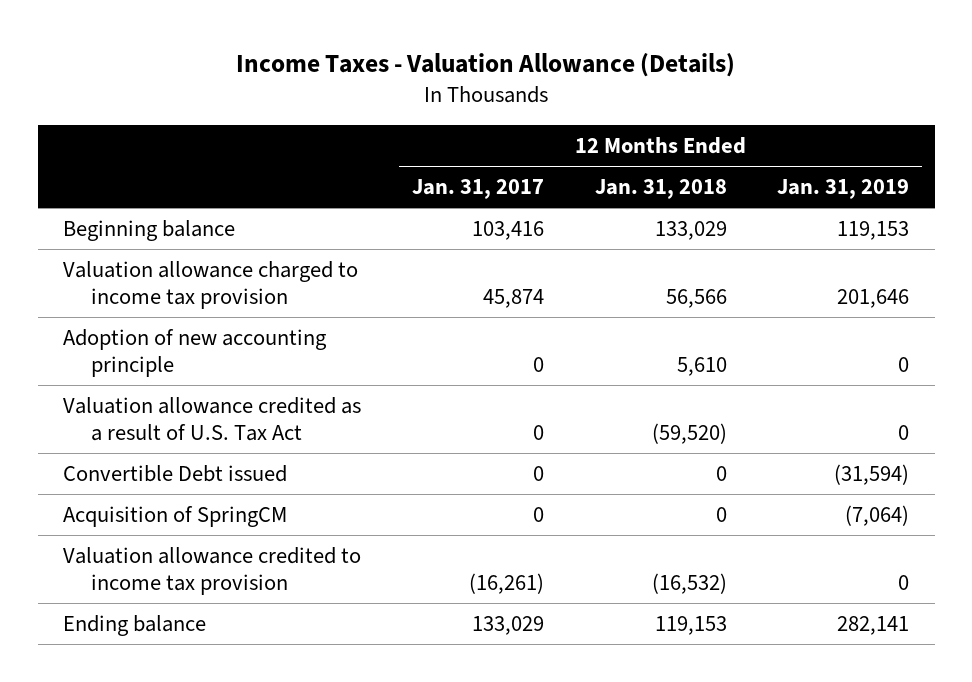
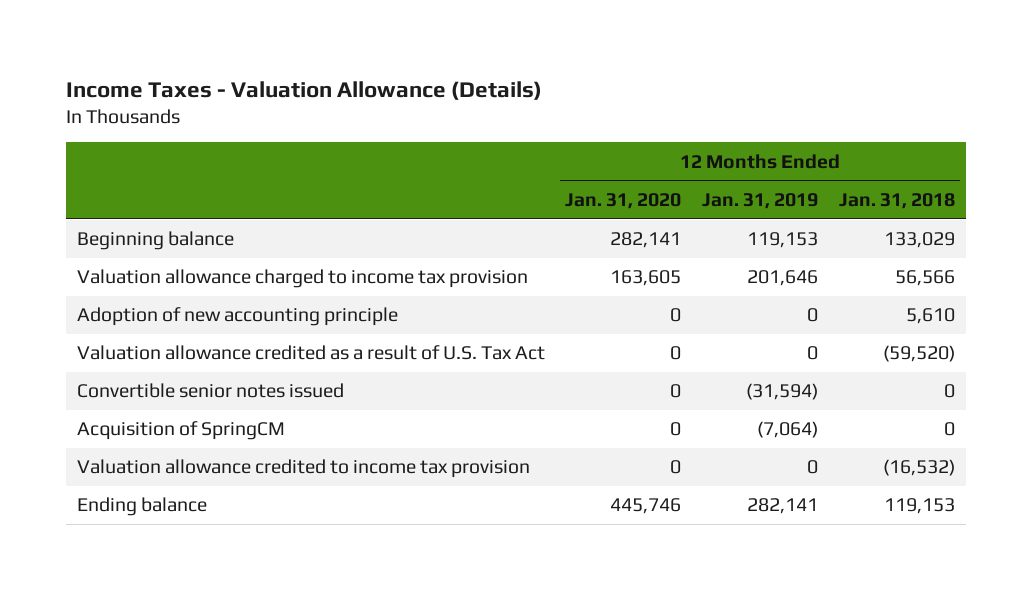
[411,179,544,200] Jan. 31, 2017 -> none
none -> [565,193,682,210] Jan. 31, 2020
[62,465,287,483] Convertible Debt issued -> [76,383,344,399] Convertible senior notes issued

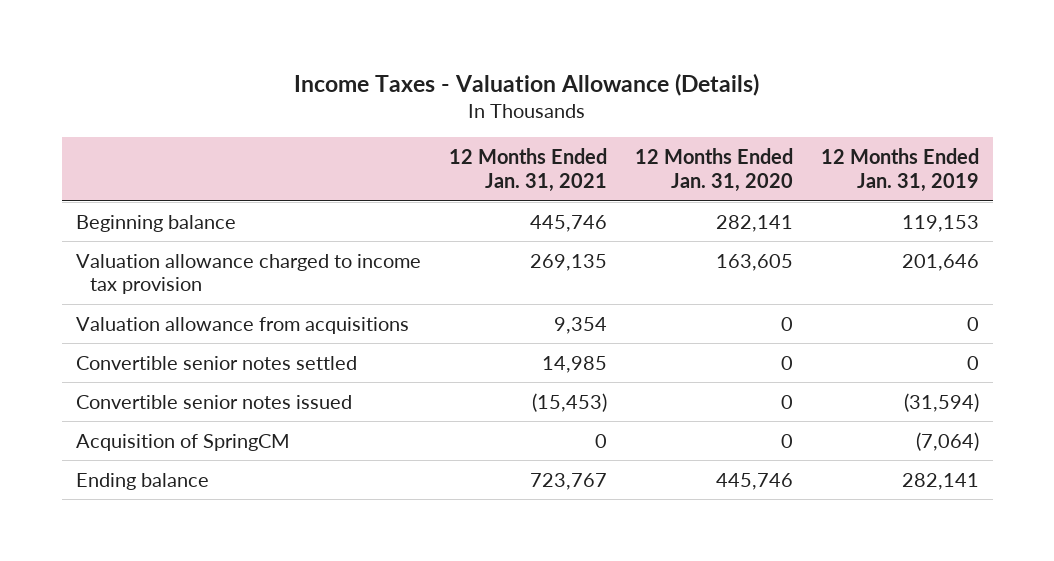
[839,193,956,210] Jan. 31, 2018 -> none
none -> [448,148,607,192] 12 Months Ended Jan. 31, 2021
[76,345,545,361] Valuation allowance credited as a result of U.S. Tax Act -> none
[76,307,398,327] Adoption of new accounting principle -> [75,316,409,334] Valuation allowance from acquisitions
none -> [75,355,357,370] Convertible senior notes settled
[76,459,530,479] Valuation allowance credited to income tax provision -> none

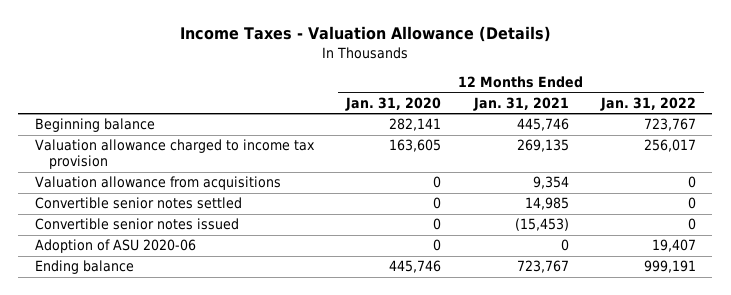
[820,148,979,192] 12 Months Ended Jan. 31, 2019 -> none
none -> [600,96,697,111] Jan. 31, 2022
[75,433,290,451] Acquisition of SpringCM -> none
none -> [34,239,196,254] Adoption of ASU 2020-06

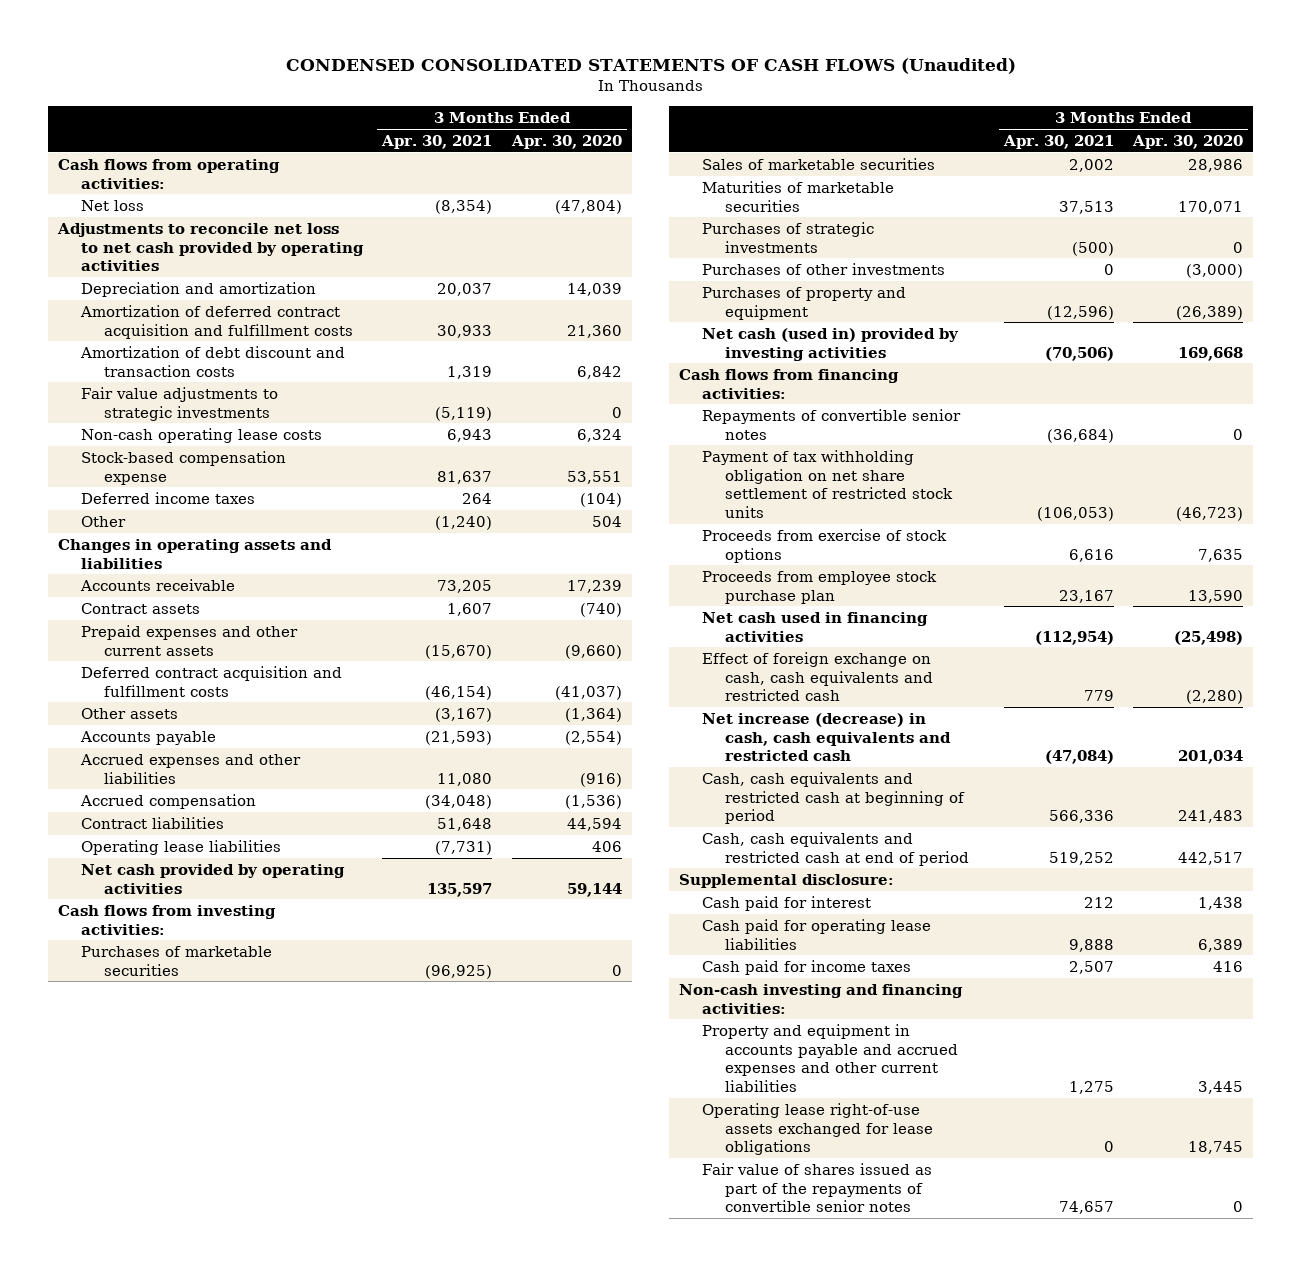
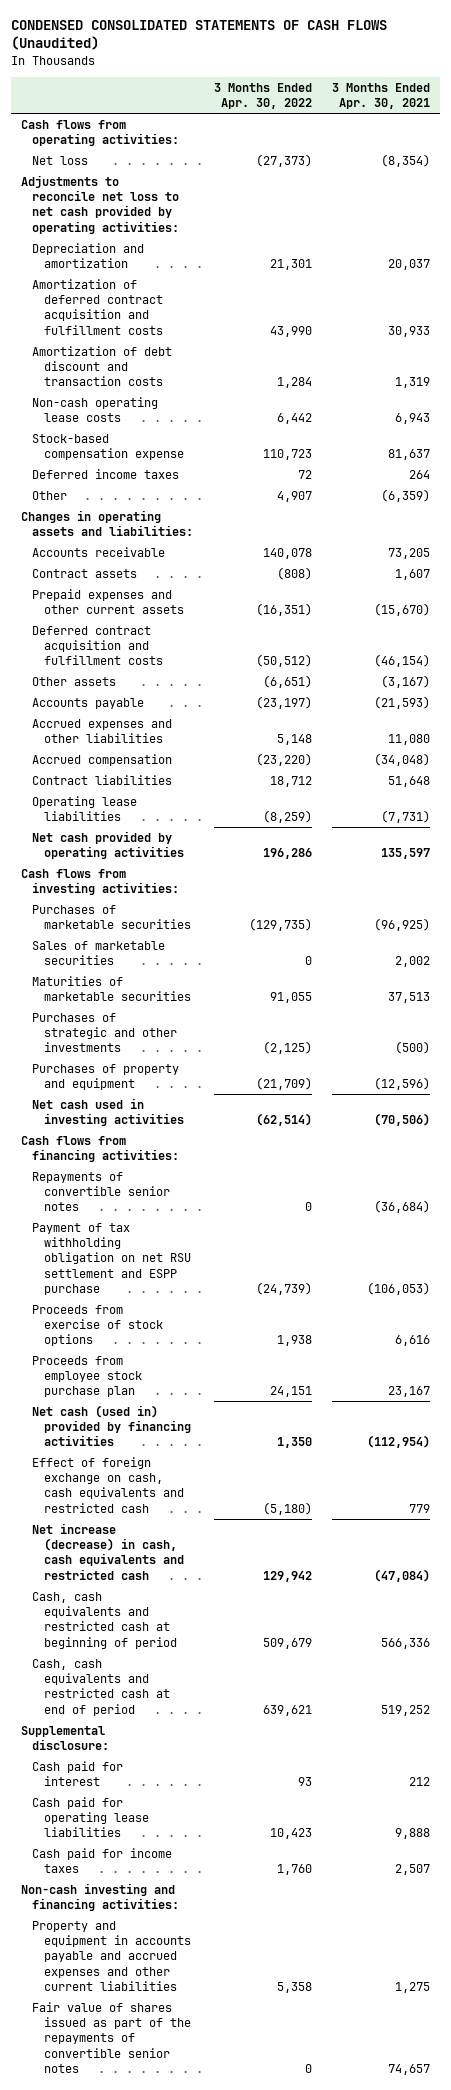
[511,134,623,149] Apr. 30, 2020 -> none
none -> [213,82,312,110] 3 Months Ended Apr. 30, 2022
[56,222,364,272] Adjustments to reconcile net loss to net cash provided by operating activities -> [20,174,180,234] Adjustments to reconcile net loss to net cash provided by operating activities:
[80,386,278,421] Fair value adjustments to strategic investments -> none
[435,515,493,530] (1,240) -> [380,488,430,502] (6,359)
[57,538,332,569] Changes in operating assets and liabilities -> [20,509,194,537] Changes in operating assets and liabilities:
[701,262,945,275] Purchases of other investments -> none
[701,221,874,253] Purchases of strategic investments -> [32,1012,177,1053] Purchases of strategic and other investments
[701,327,959,361] Net cash (used in) provided by investing activities -> [32,1097,184,1127] Net cash used in investing activities
[701,449,953,518] Payment of tax withholding obligation on net share settlement of restricted stock units -> [32,1222,191,1295] Payment of tax withholding obligation on net RSU settlement and ESPP purchase
[701,611,928,642] Net cash used in financing activities -> [32,1404,191,1447] Net cash (used in) provided by financing activities
[701,1102,933,1156] Operating lease right-of-use assets exchanged for lease obligations -> none

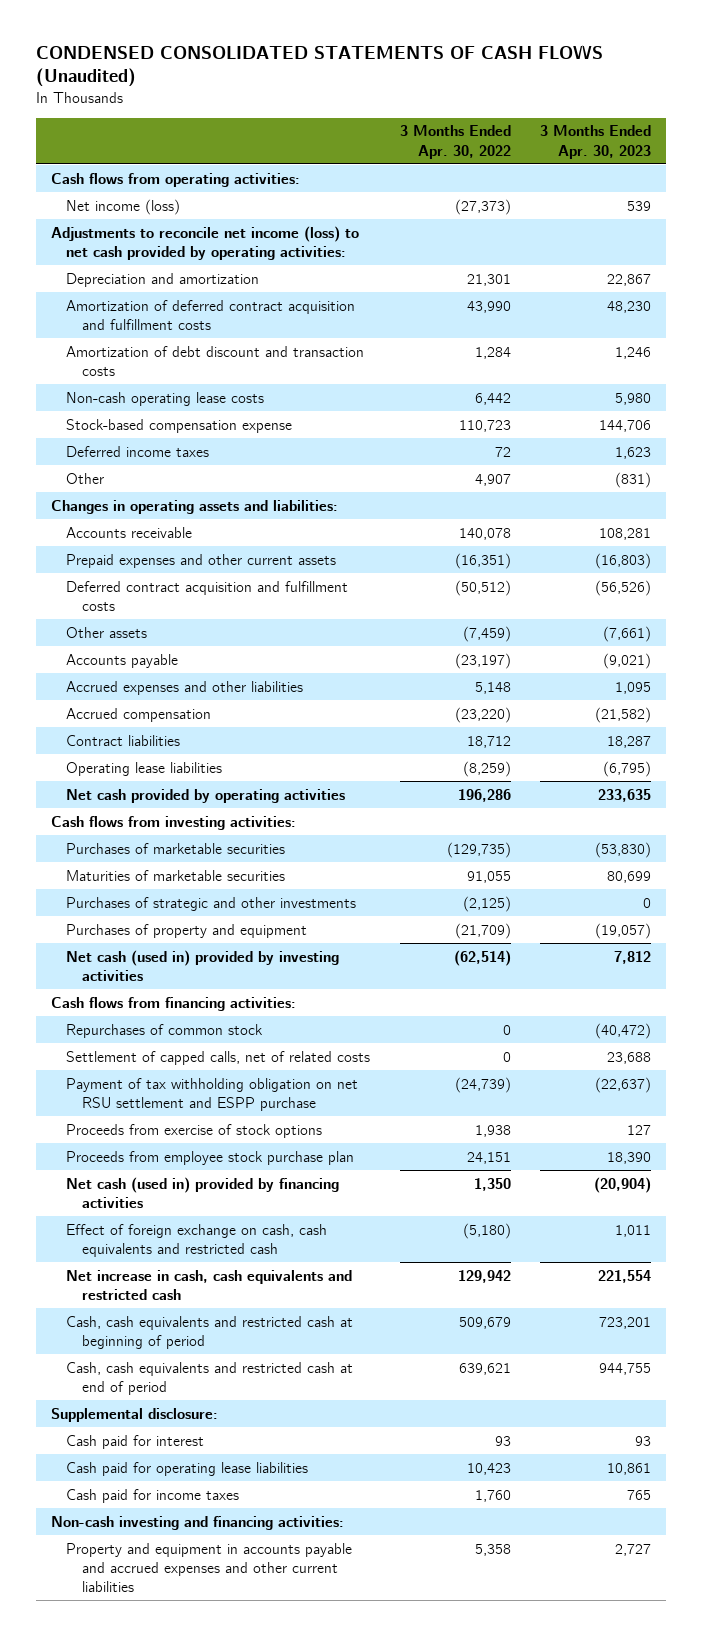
[331,82,430,110] 3 Months Ended Apr. 30, 2021 -> none
none -> [540,125,652,159] 3 Months Ended Apr. 30, 2023
[32,155,89,165] Net loss -> [66,198,181,215] Net income (loss)
[20,174,180,234] Adjustments to reconcile net loss to net cash provided by operating activities: -> [50,225,359,260] Adjustments to reconcile net income (loss) to net cash provided by operating activities:
[32,568,138,578] Contract assets -> none
[262,674,312,688] (6,651) -> [462,625,511,642] (7,459)
[32,940,166,966] Sales of marketable securities -> none
[32,1097,184,1127] Net cash used in investing activities -> [66,949,340,981] Net cash (used in) provided by investing activities
[32,1171,170,1212] Repayments of convertible senior notes -> none
none -> [66,1023,264,1038] Repurchases of common stock
none -> [66,1050,371,1065] Settlement of capped calls, net of related costs
[32,1522,184,1580] Net increase (decrease) in cash, cash equivalents and restricted cash -> [66,1269,353,1300] Net increase in cash, cash equivalents and restricted cash
[32,2001,191,2073] Fair value of shares issued as part of the repayments of convertible senior notes -> none

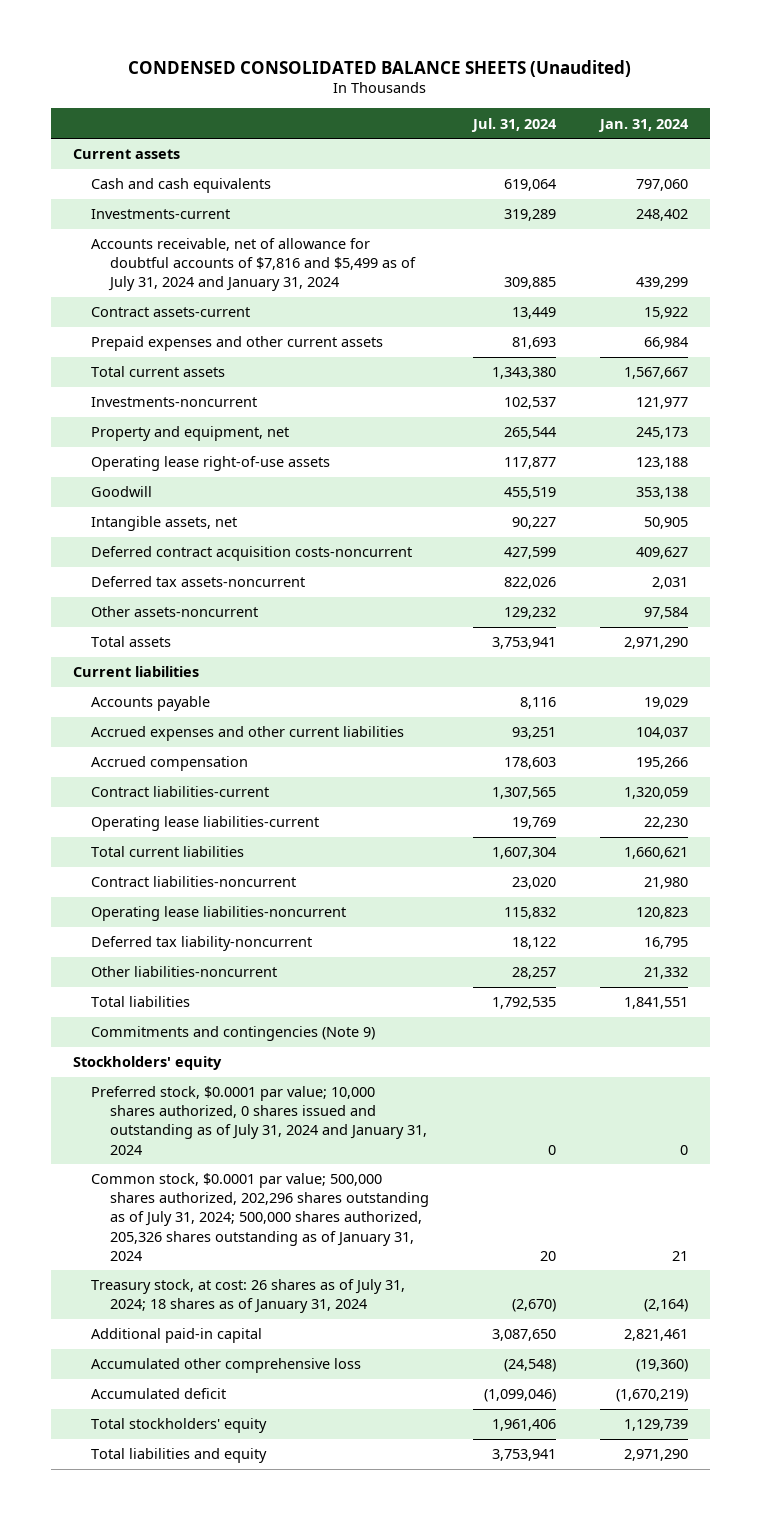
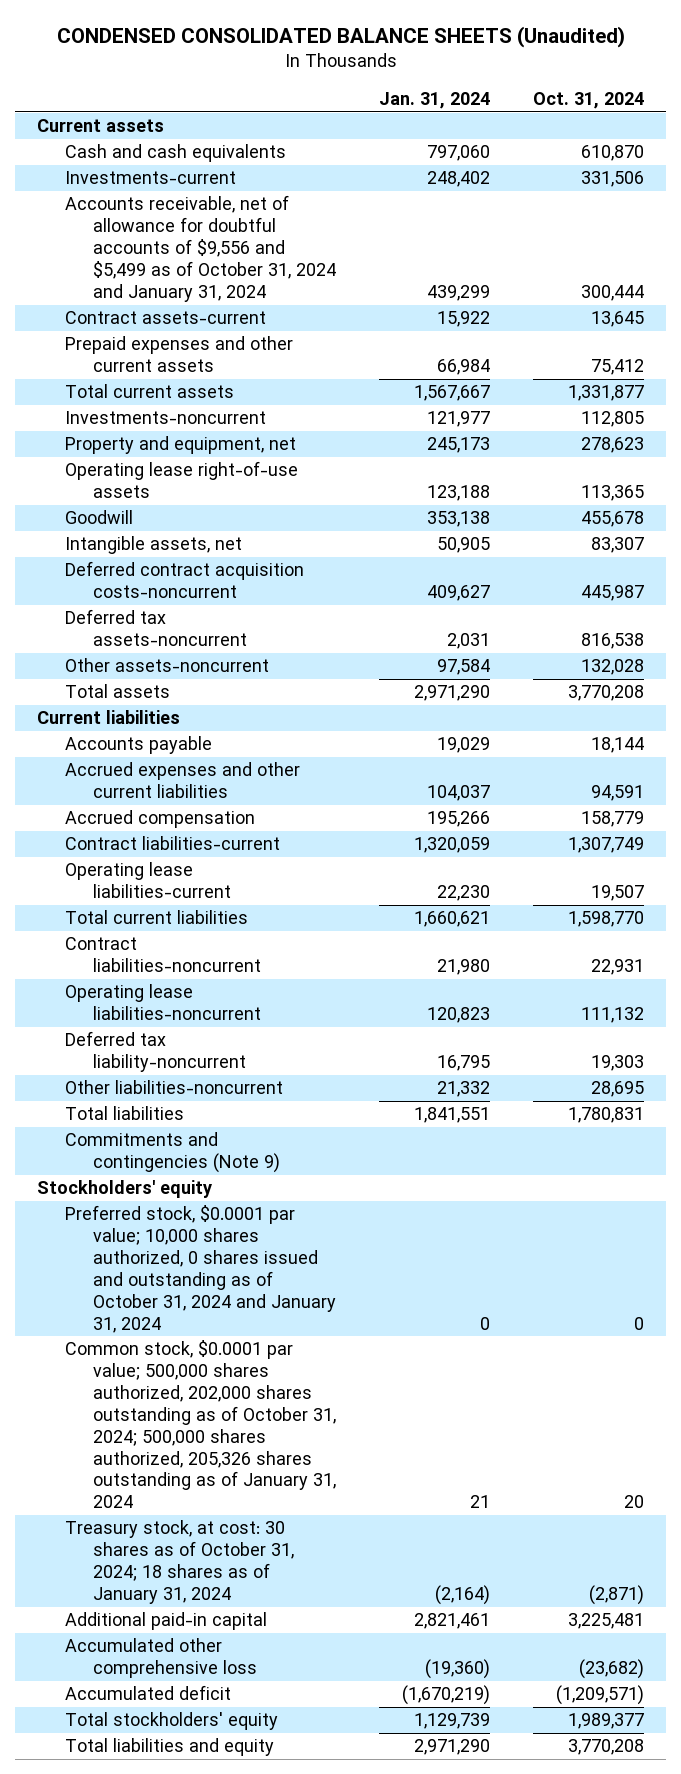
[470,117,557,132] Jul. 31, 2024 -> none
none -> [533,91,645,109] Oct. 31, 2024
[91,238,416,292] Accounts receivable, net of allowance for doubtful accounts of $7,816 and $5,499 as of July 31, 2024 and January 31, 2024 -> [64,195,336,302] Accounts receivable, net of allowance for doubtful accounts of $9,556 and $5,499 as of October 31, 2024 and January 31, 2024
[91,1086,427,1155] Preferred stock, $0.0001 par value; 10,000 shares authorized, 0 shares issued and outstanding as of July 31, 2024 and January 31, 2024 -> [64,1205,336,1333] Preferred stock, $0.0001 par value; 10,000 shares authorized, 0 shares issued and outstanding as of October 31, 2024 and January 31, 2024
[91,1173,429,1261] Common stock, $0.0001 par value; 500,000 shares authorized, 202,296 shares outstanding as of July 31, 2024; 500,000 shares authorized, 205,326 shares outstanding as of January 31, 2024 -> [64,1340,336,1509] Common stock, $0.0001 par value; 500,000 shares authorized, 202,000 shares outstanding as of October 31, 2024; 500,000 shares authorized, 205,326 shares outstanding as of January 31, 2024
[91,1279,406,1314] Treasury stock, at cost: 26 shares as of July 31, 2024; 18 shares as of January 31, 2024 -> [64,1520,294,1604] Treasury stock, at cost: 30 shares as of October 31, 2024; 18 shares as of January 31, 2024

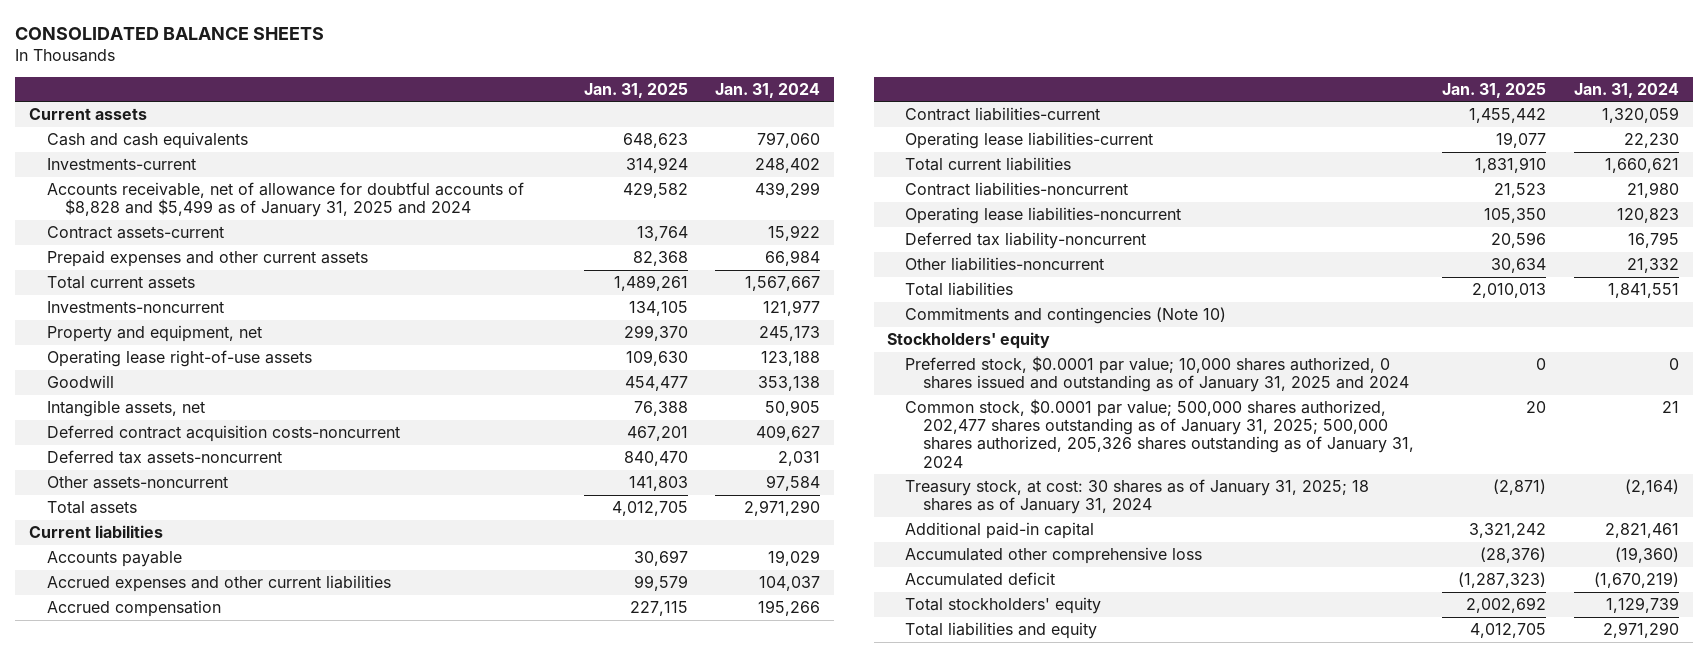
[56,26,625,49] CONDENSED CONSOLIDATED BALANCE SHEETS (Unaudited) -> [15,26,325,40] CONSOLIDATED BALANCE SHEETS
[533,91,645,109] Oct. 31, 2024 -> none
none -> [583,82,688,98] Jan. 31, 2025
[64,195,336,302] Accounts receivable, net of allowance for doubtful accounts of $9,556 and $5,499 as of October 31, 2024 and January 31, 2024 -> [46,182,524,218] Accounts receivable, net of allowance for doubtful accounts of $8,828 and $5,499 as of January 31, 2025 and 2024
[64,1132,280,1174] Commitments and contingencies (Note 9) -> [905,307,1227,325] Commitments and contingencies (Note 10)
[64,1205,336,1333] Preferred stock, $0.0001 par value; 10,000 shares authorized, 0 shares issued and outstanding as of October 31, 2024 and January 31, 2024 -> [905,356,1410,393] Preferred stock, $0.0001 par value; 10,000 shares authorized, 0 shares issued and outstanding as of January 31, 2025 and 2024
[64,1340,336,1509] Common stock, $0.0001 par value; 500,000 shares authorized, 202,000 shares outstanding as of October 31, 2024; 500,000 shares authorized, 205,326 shares outstanding as of January 31, 2024 -> [905,399,1415,468] Common stock, $0.0001 par value; 500,000 shares authorized, 202,477 shares outstanding as of January 31, 2025; 500,000 shares authorized, 205,326 shares outstanding as of January 31, 2024
[64,1520,294,1604] Treasury stock, at cost: 30 shares as of October 31, 2024; 18 shares as of January 31, 2024 -> [905,479,1370,515] Treasury stock, at cost: 30 shares as of January 31, 2025; 18 shares as of January 31, 2024

